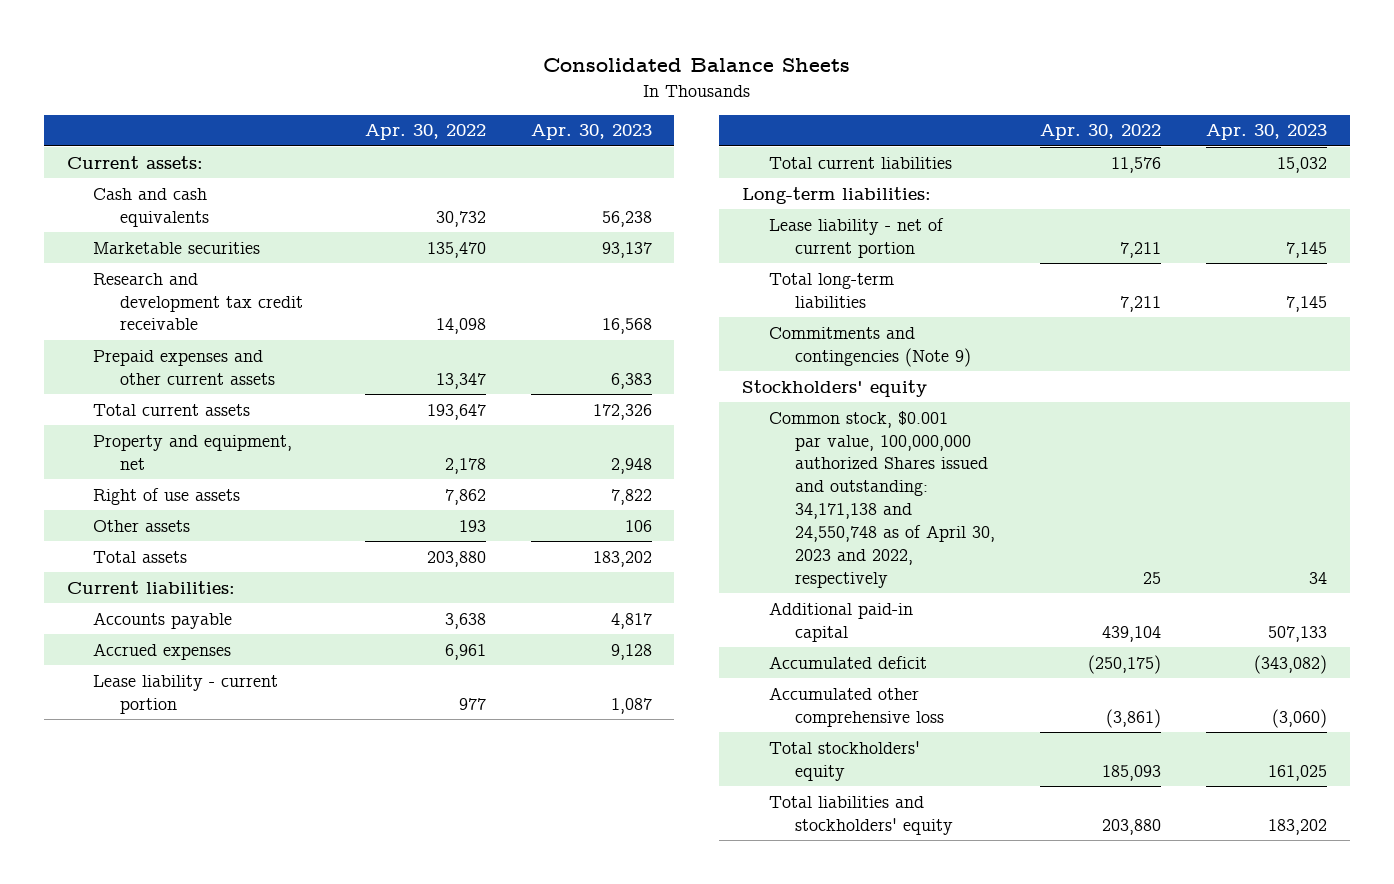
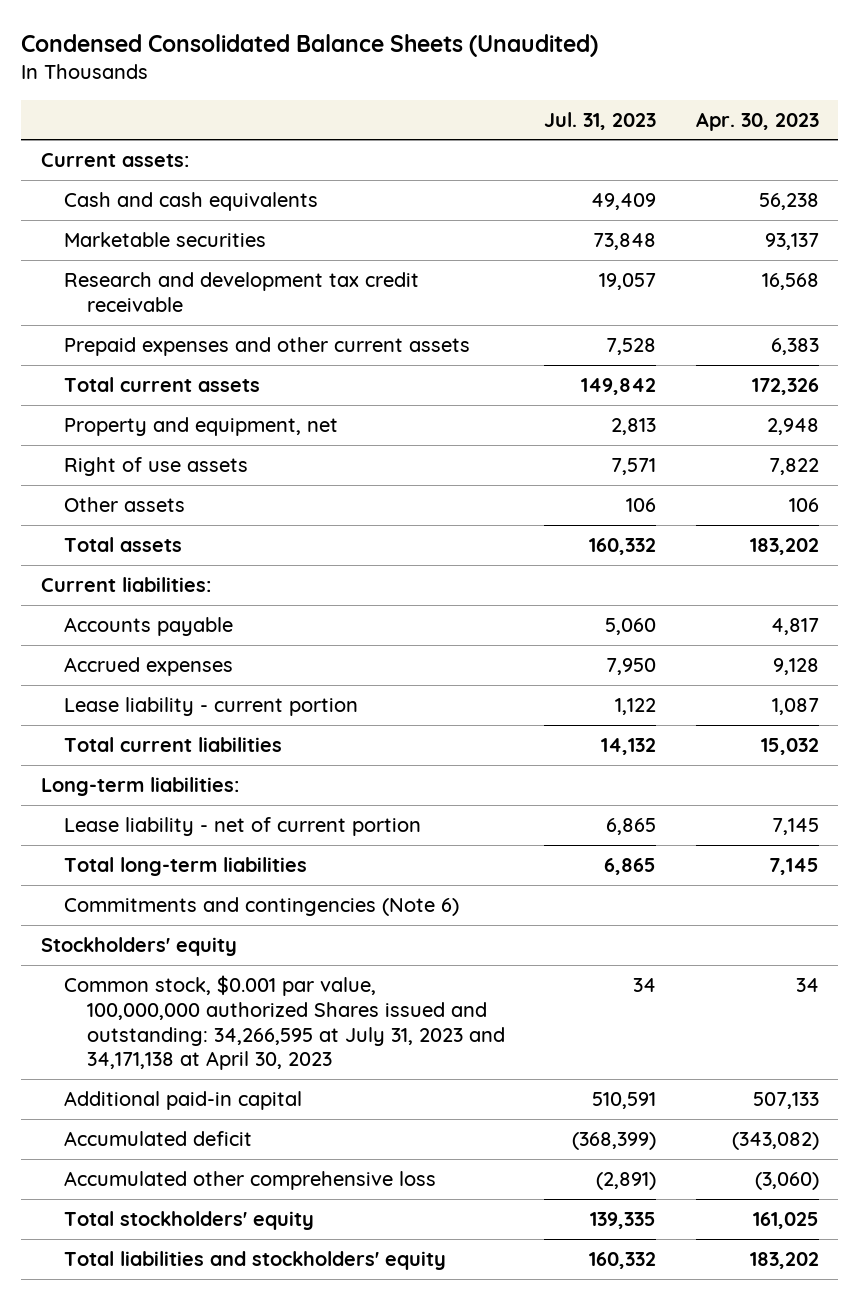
[542,58,850,73] Consolidated Balance Sheets -> [20,34,598,58] Condensed Consolidated Balance Sheets (Unaudited)
[364,124,486,141] Apr. 30, 2022 -> none
none -> [544,111,657,130] Jul. 31, 2023
[768,326,972,367] Commitments and contingencies (Note 9) -> [63,897,459,917] Commitments and contingencies (Note 6)
[768,410,996,588] Common stock, $0.001 par value, 100,000,000 authorized Shares issued and outstanding: 34,171,138 and 24,550,748 as of April 30, 2023 and 2022, respectively -> [63,975,505,1071] Common stock, $0.001 par value, 100,000,000 authorized Shares issued and outstanding: 34,266,595 at July 31, 2023 and 34,171,138 at April 30, 2023

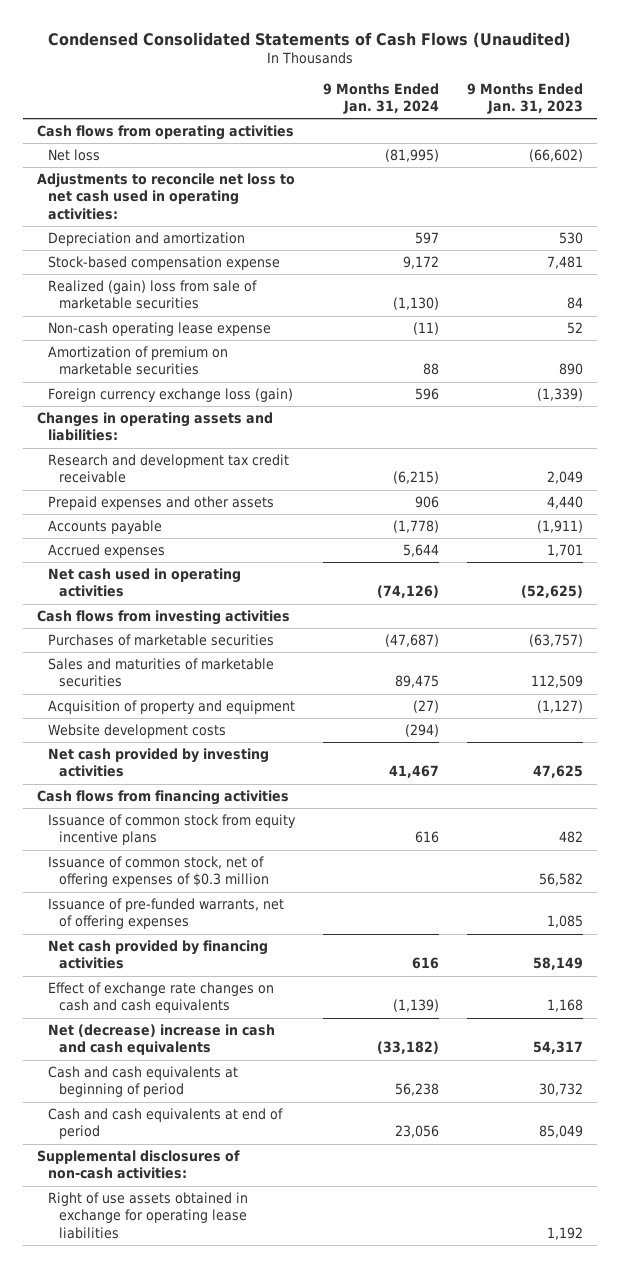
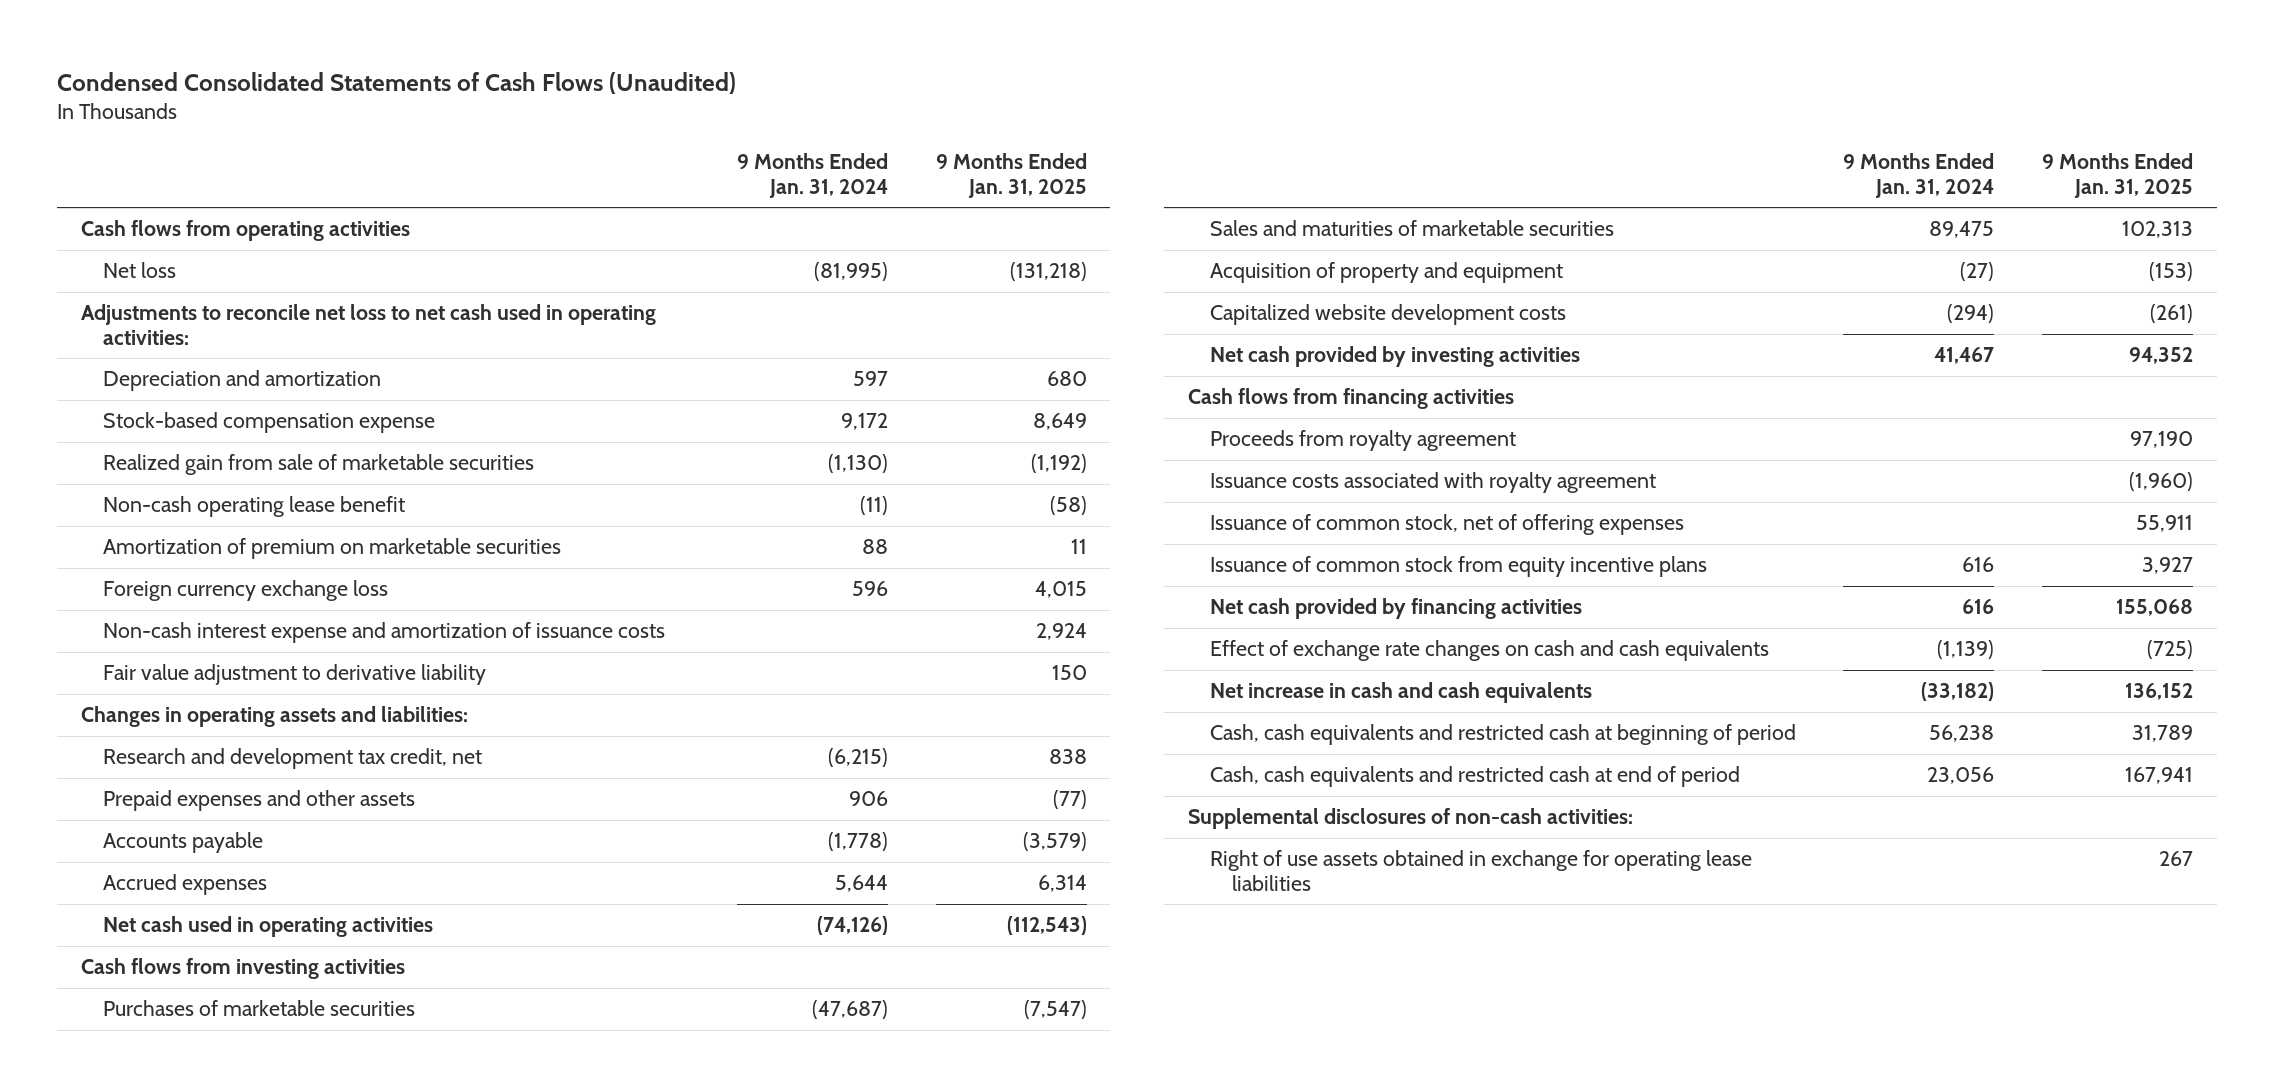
[467,82,584,114] 9 Months Ended Jan. 31, 2023 -> none
none -> [935,153,1087,198] 9 Months Ended Jan. 31, 2025
[48,280,258,310] Realized (gain) loss from sale of marketable securities -> [103,454,535,476] Realized gain from sale of marketable securities
[48,322,272,337] Non-cash operating lease expense -> [103,496,406,518] Non-cash operating lease benefit
[48,388,294,403] Foreign currency exchange loss (gain) -> [103,580,389,602] Foreign currency exchange loss
none -> [103,622,666,644] Non-cash interest expense and amortization of issuance costs
none -> [103,664,487,686] Fair value adjustment to derivative liability
[48,454,290,484] Research and development tax credit receivable -> [103,748,483,770] Research and development tax credit, net
[48,724,227,739] Website development costs -> [1209,304,1566,326] Capitalized website development costs
none -> [1209,430,1516,452] Proceeds from royalty agreement
none -> [1209,472,1656,494] Issuance costs associated with royalty agreement
none -> [1209,514,1684,536] Issuance of common stock, net of offering expenses
[48,856,269,888] Issuance of common stock, net of offering expenses of $0.3 million -> none
[48,898,285,930] Issuance of pre-funded warrants, net of offering expenses -> none
[48,1024,276,1056] Net (decrease) increase in cash and cash equivalents -> [1209,682,1592,704] Net increase in cash and cash equivalents
[48,1066,239,1098] Cash and cash equivalents at beginning of period -> [1209,724,1796,746] Cash, cash equivalents and restricted cash at beginning of period
[48,1108,284,1140] Cash and cash equivalents at end of period -> [1209,766,1740,788] Cash, cash equivalents and restricted cash at end of period

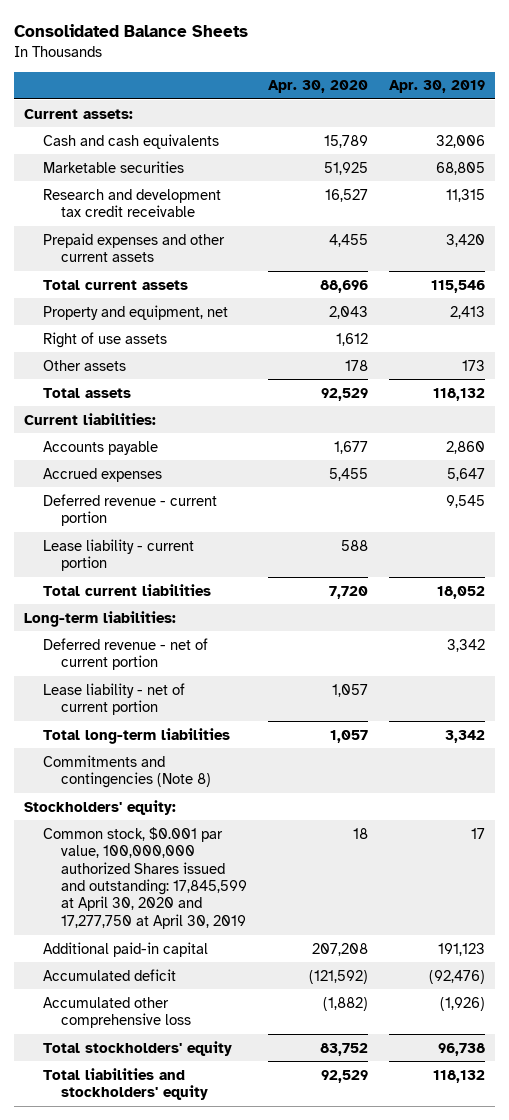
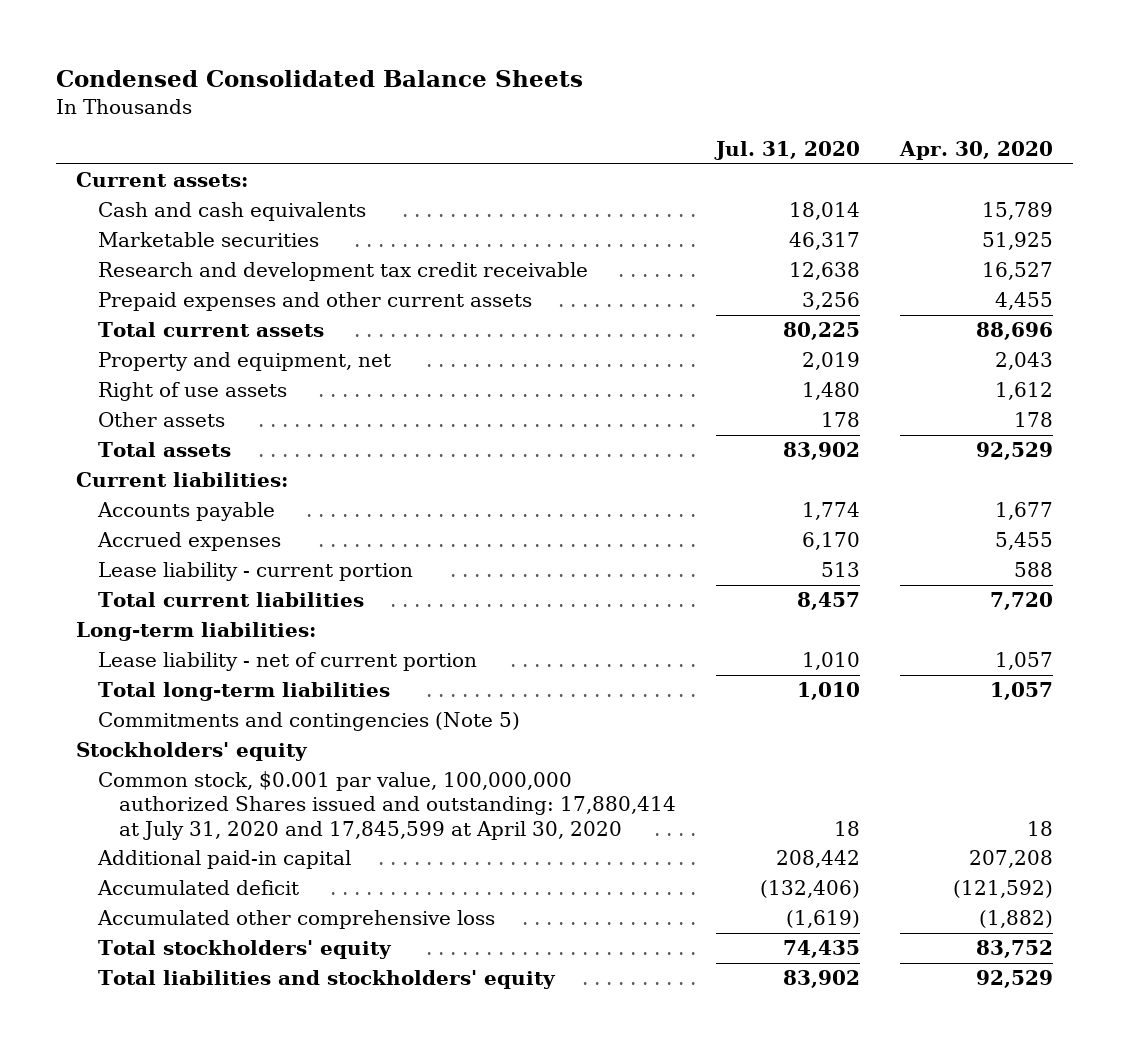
[13,23,248,37] Consolidated Balance Sheets -> [56,70,584,88] Condensed Consolidated Balance Sheets
[388,80,485,94] Apr. 30, 2019 -> none
none -> [714,141,861,161] Jul. 31, 2020
[42,493,217,527] Deferred revenue - current portion -> none
[42,637,208,671] Deferred revenue - net of current portion -> none
[42,754,211,789] Commitments and contingencies (Note 8) -> [97,712,520,732] Commitments and contingencies (Note 5)
[24,799,177,815] Stockholders' equity: -> [76,742,309,762] Stockholders' equity
[42,826,247,929] Common stock, $0.001 par value, 100,000,000 authorized Shares issued and outstanding: 17,845,599 at April 30, 2020 and 17,277,750 at April 30, 2019 -> [97,771,677,840] Common stock, $0.001 par value, 100,000,000 authorized Shares issued and outstanding: 17,880,414 at July 31, 2020 and 17,845,599 at April 30, 2020

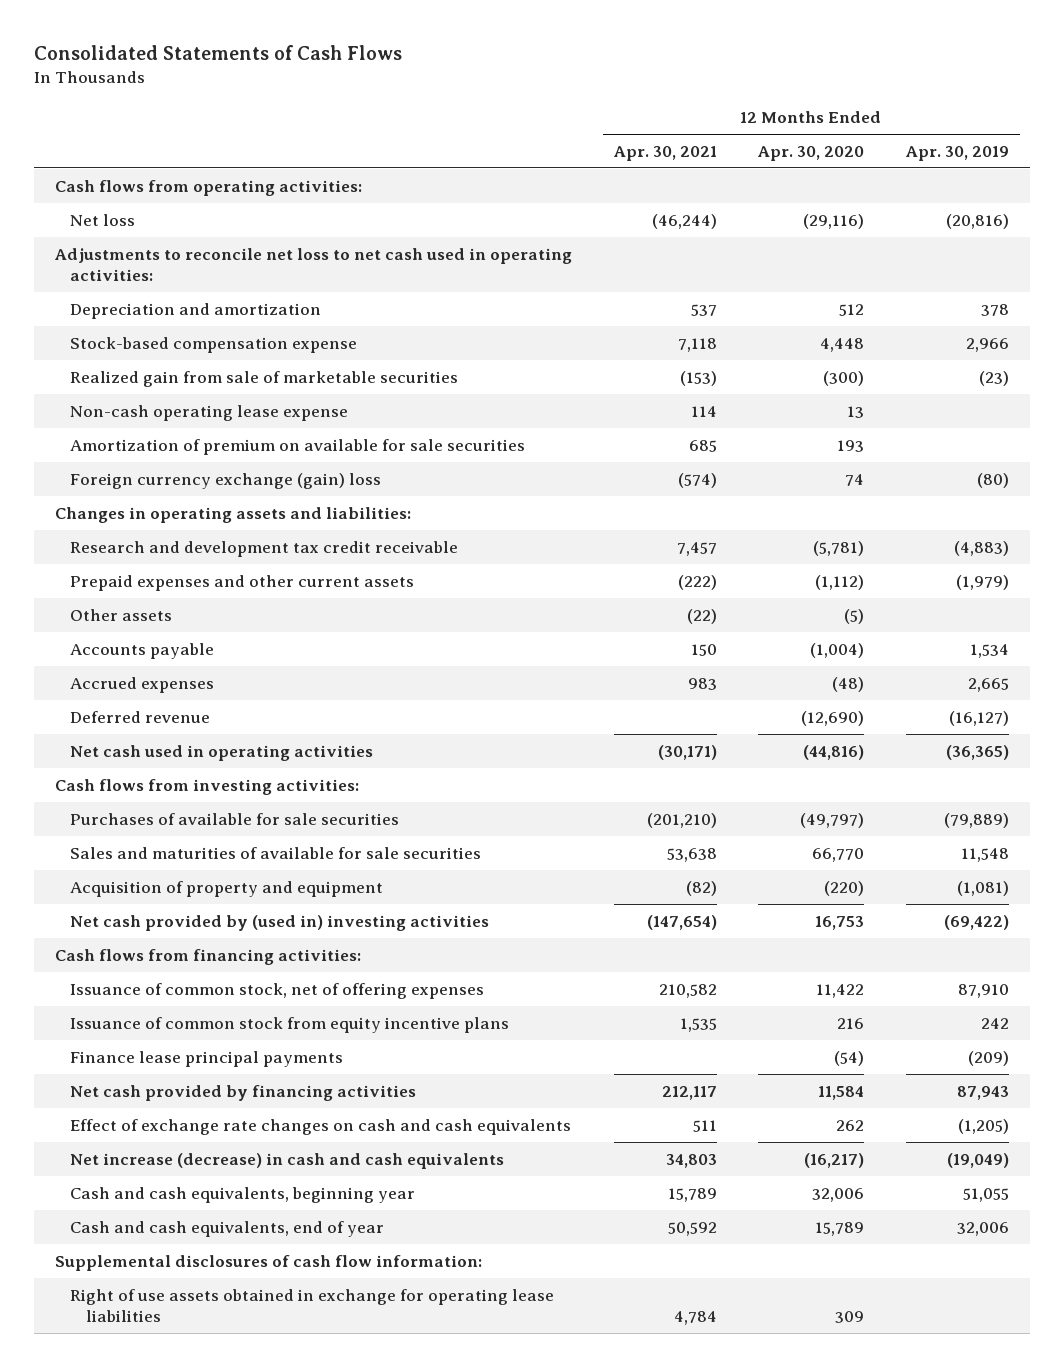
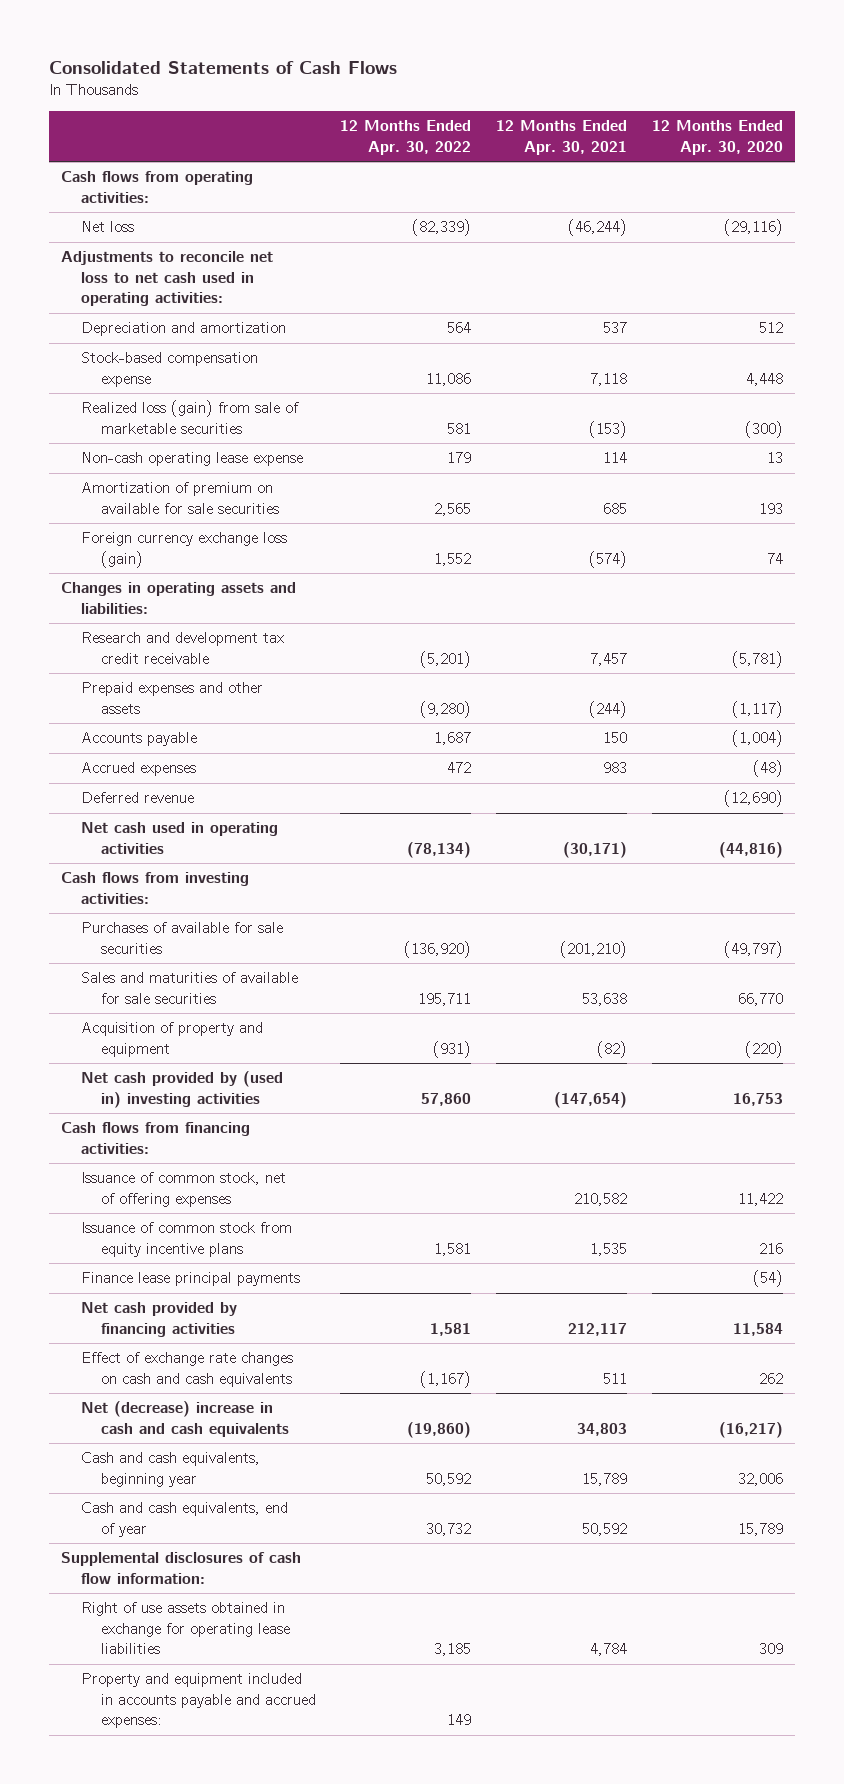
[905,145,1010,161] Apr. 30, 2019 -> none
none -> [340,120,472,155] 12 Months Ended Apr. 30, 2022
[70,370,459,387] Realized gain from sale of marketable securities -> [80,400,299,434] Realized loss (gain) from sale of marketable securities
[70,472,382,489] Foreign currency exchange (gain) loss -> [80,532,287,568] Foreign currency exchange loss (gain)
[70,608,173,621] Other assets -> none
[70,574,415,591] Prepaid expenses and other current assets -> [80,682,263,714] Prepaid expenses and other assets
[677,574,717,590] (222) -> [588,700,627,718] (244)
[815,574,865,590] (1,112) -> [731,700,783,718] (1,117)
[70,1152,505,1169] Net increase (decrease) in cash and cash equivalents -> [80,1401,289,1437] Net (decrease) increase in cash and cash equivalents
none -> [80,1673,316,1729] Property and equipment included in accounts payable and accrued expenses:

